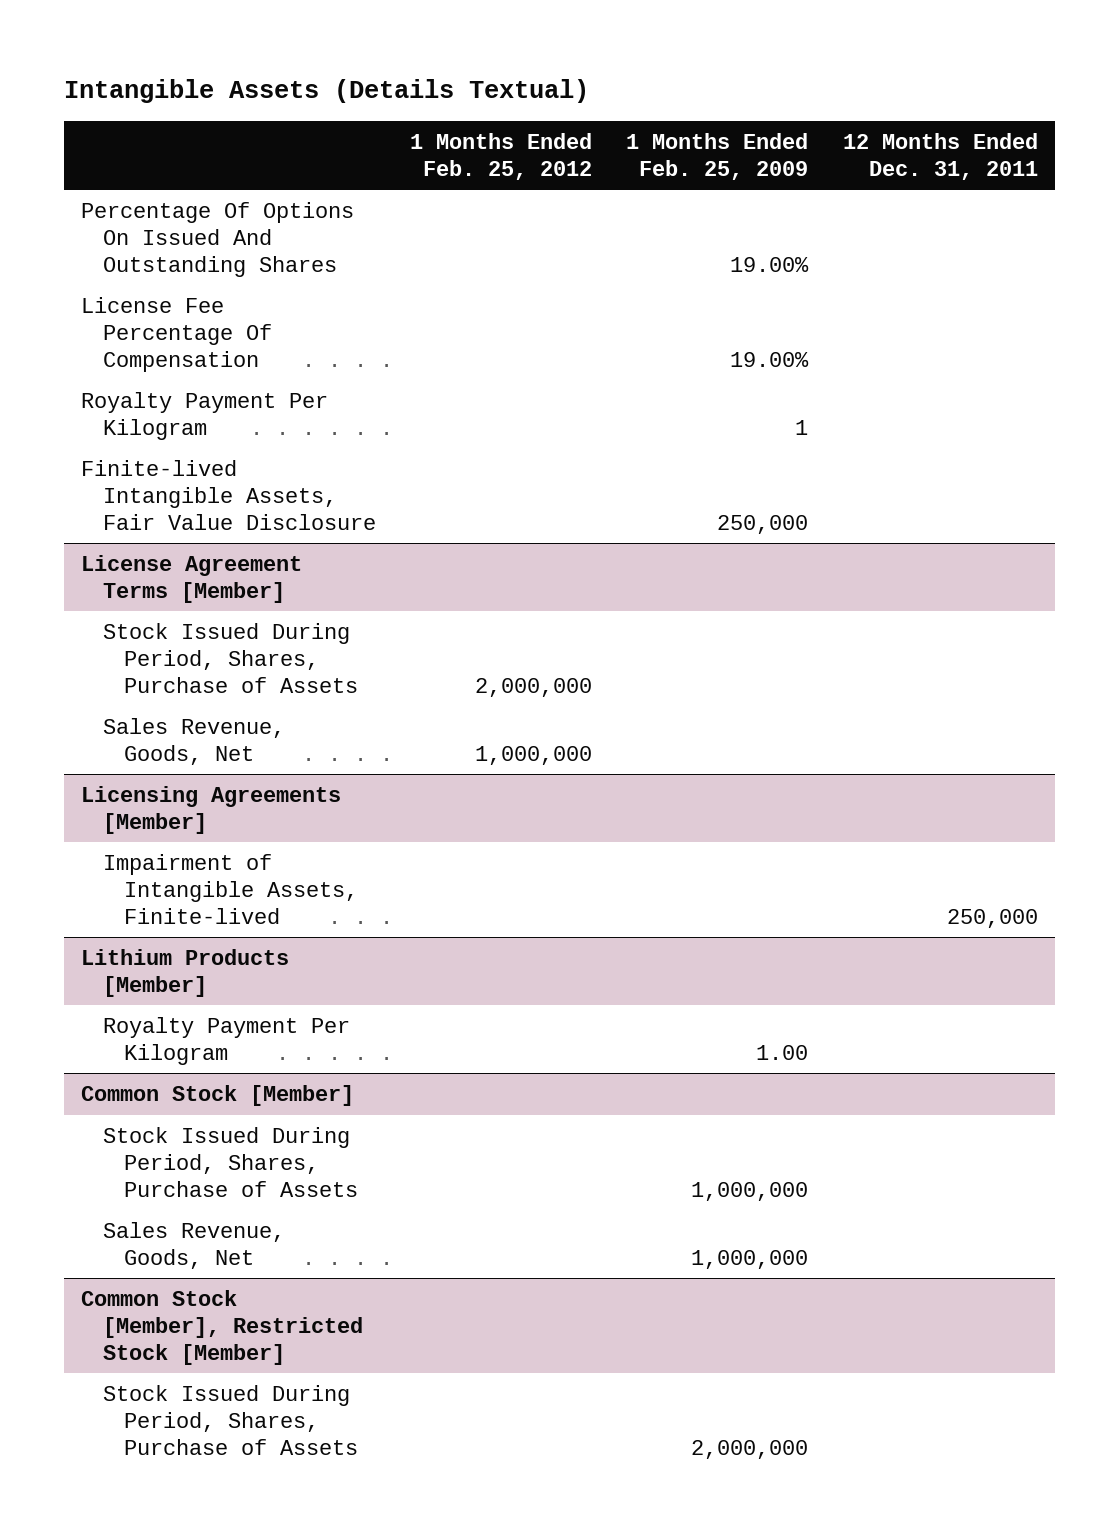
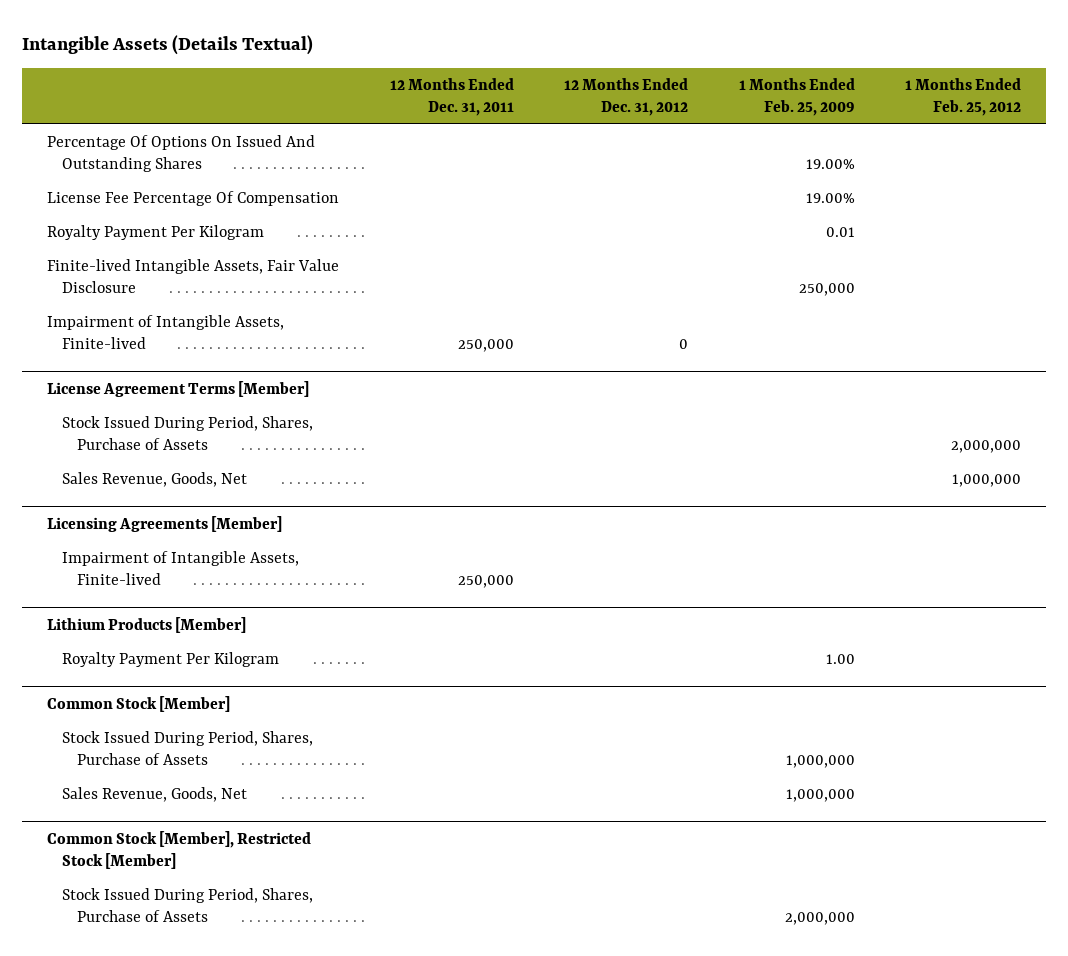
none -> [564,77,689,116] 12 Months Ended Dec. 31, 2012
[795,419,809,435] 1 -> [825,227,855,238] 0.01
none -> [47,315,285,349] Impairment of Intangible Assets, Finite-lived

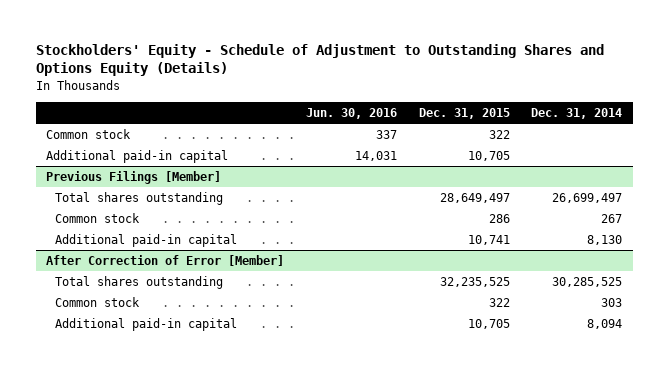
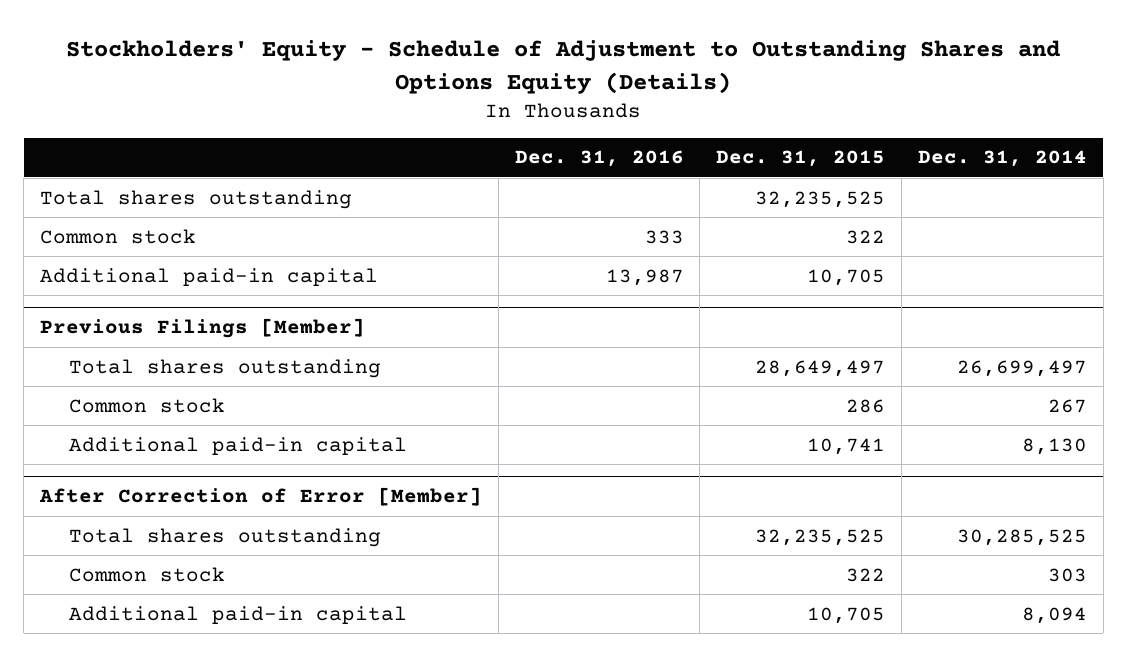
[306,108,398,120] Jun. 30, 2016 -> none
none -> [514,150,684,168] Dec. 31, 2016
none -> [39,189,352,209] Total shares outstanding

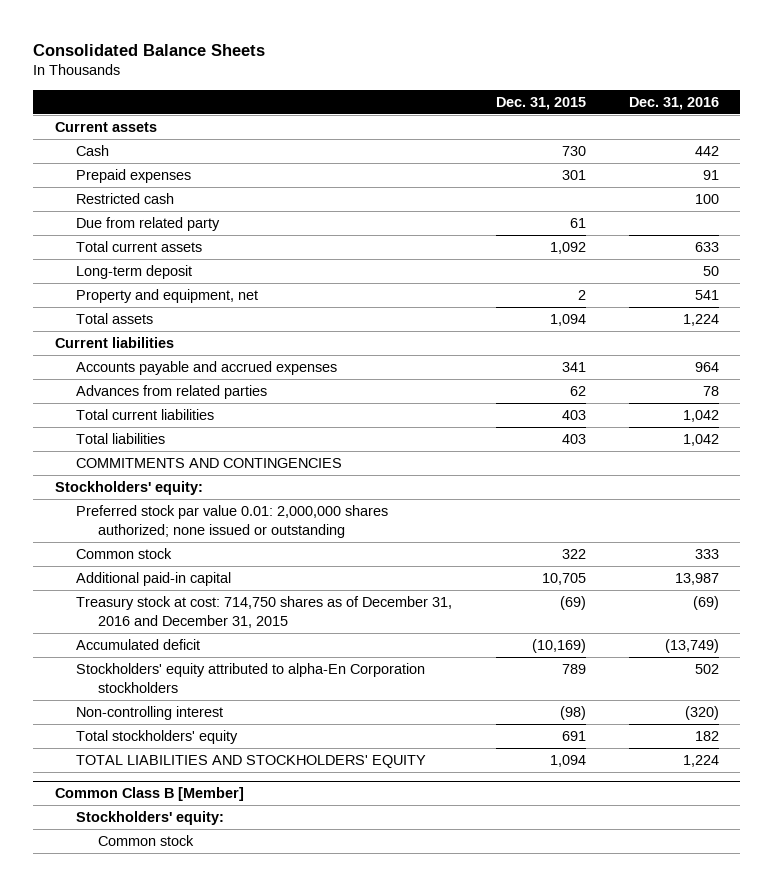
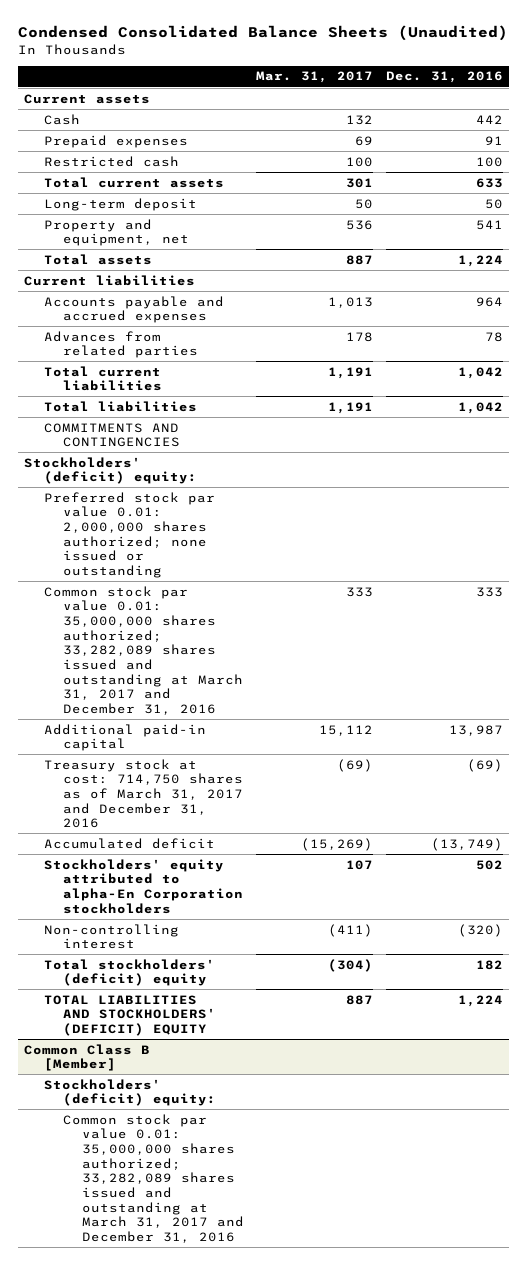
[33,43,266,56] Consolidated Balance Sheets -> [18,25,509,42] Condensed Consolidated Balance Sheets (Unaudited)
[495,96,586,110] Dec. 31, 2015 -> none
none -> [256,71,374,84] Mar. 31, 2017
[76,217,221,232] Due from related party -> none
[54,481,203,496] Stockholders' equity: -> [24,456,197,485] Stockholders' (deficit) equity:
[76,548,173,560] Common stock -> [43,585,243,715] Common stock par value 0.01: 35,000,000 shares authorized; 33,282,089 shares issued and outstanding at March 31, 2017 and December 31, 2016
[76,596,453,628] Treasury stock at cost: 714,750 shares as of December 31, 2016 and December 31, 2015 -> [43,758,243,829] Treasury stock at cost: 714,750 shares as of March 31, 2017 and December 31, 2016
[76,730,239,745] Total stockholders' equity -> [43,958,215,987] Total stockholders' (deficit) equity
[76,755,427,769] TOTAL LIABILITIES AND STOCKHOLDERS' EQUITY -> [43,994,216,1036] TOTAL LIABILITIES AND STOCKHOLDERS' (DEFICIT) EQUITY
[76,811,225,826] Stockholders' equity: -> [43,1078,216,1107] Stockholders' (deficit) equity:
[97,835,194,847] Common stock -> [62,1113,244,1243] Common stock par value 0.01: 35,000,000 shares authorized; 33,282,089 shares issued and outstanding at March 31, 2017 and December 31, 2016

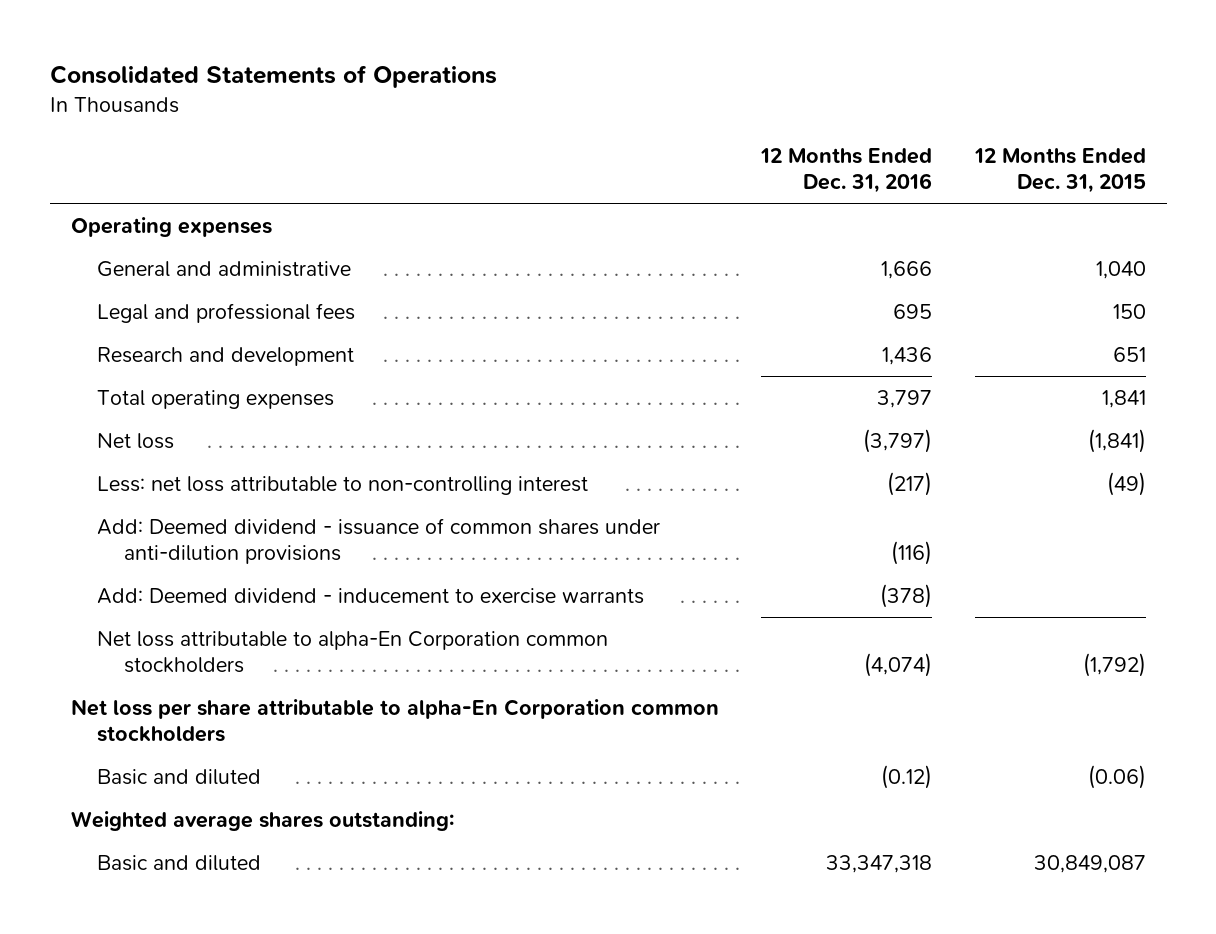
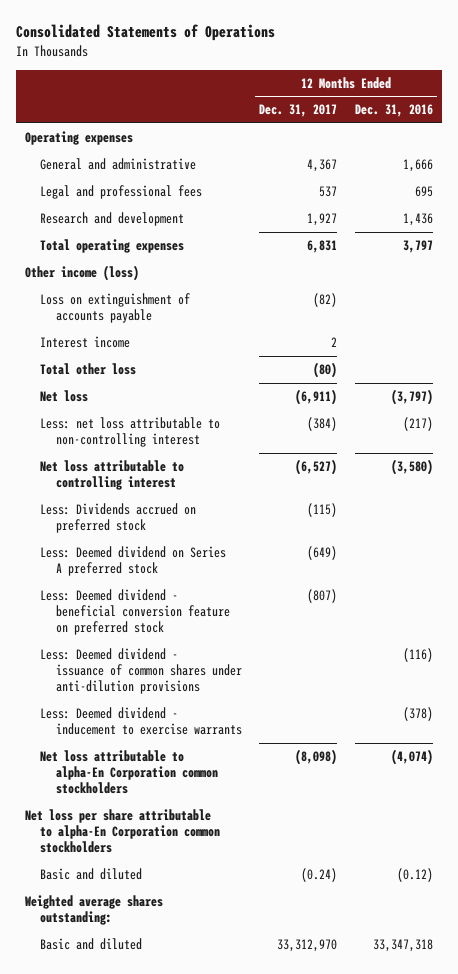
[973,147,1146,193] 12 Months Ended Dec. 31, 2015 -> none
none -> [259,104,338,118] Dec. 31, 2017
none -> [24,265,139,282] Other income (loss)
none -> [40,293,191,324] Loss on extinguishment of accounts payable
none -> [40,336,131,349] Interest income
none -> [40,363,137,376] Total other loss
none -> [40,460,185,491] Net loss attributable to controlling interest
none -> [40,503,197,534] Less: Dividends accrued on preferred stock
none -> [40,546,227,577] Less: Deemed dividend on Series A preferred stock
none -> [40,589,230,636] Less: Deemed dividend - beneficial conversion feature on preferred stock
[97,517,661,565] Add: Deemed dividend - issuance of common shares under anti-dilution provisions -> [40,648,242,695] Less: Deemed dividend - issuance of common shares under anti-dilution provisions
[97,587,645,604] Add: Deemed dividend - inducement to exercise warrants -> [40,707,242,736] Less: Deemed dividend - inducement to exercise warrants

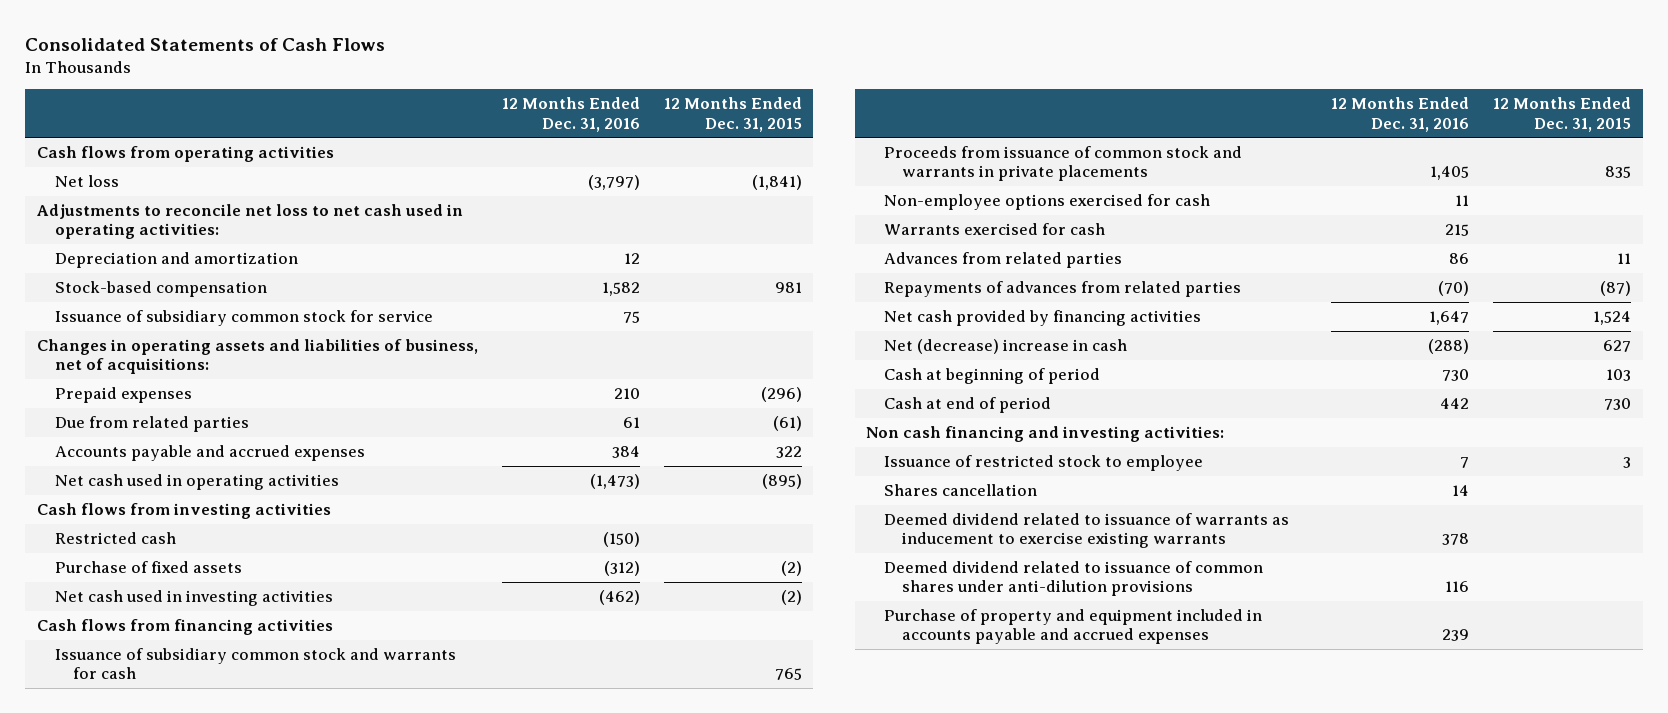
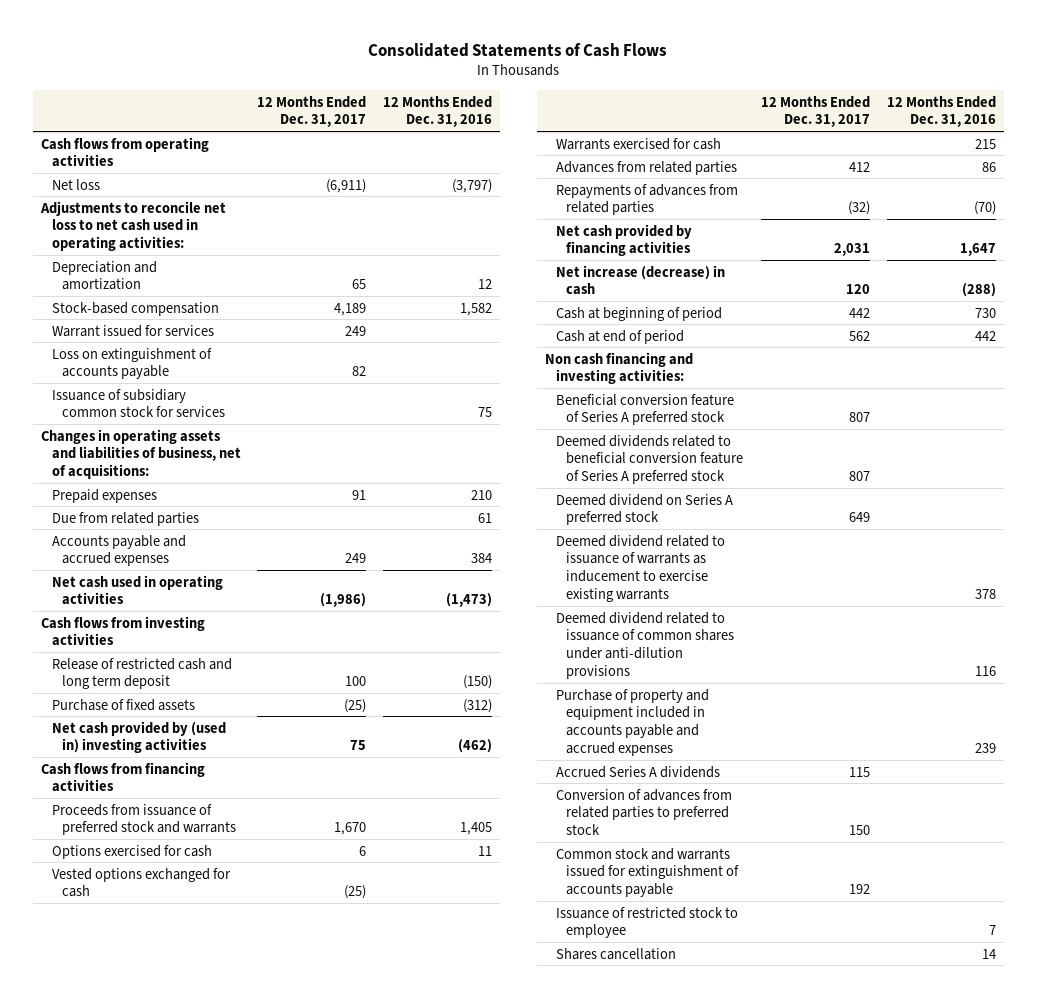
[663,97,802,132] 12 Months Ended Dec. 31, 2015 -> none
none -> [257,95,367,128] 12 Months Ended Dec. 31, 2017
none -> [51,324,214,337] Warrant issued for services
none -> [51,347,212,380] Loss on extinguishment of accounts payable
[55,310,434,327] Issuance of subsidiary common stock for service -> [51,388,226,418] Issuance of subsidiary common stock for services
[55,532,177,545] Restricted cash -> none
none -> [51,657,232,690] Release of restricted cash and long term deposit
[55,590,334,607] Net cash used in investing activities -> [51,720,226,754] Net cash provided by (used in) investing activities
[55,648,457,680] Issuance of subsidiary common stock and warrants for cash -> none
[884,146,1243,182] Proceeds from issuance of common stock and warrants in private placements -> [51,803,237,836] Proceeds from issuance of preferred stock and warrants
[884,194,1211,211] Non-employee options exercised for cash -> [51,844,212,859] Options exercised for cash
none -> [51,867,231,898] Vested options exchanged for cash
[884,339,1128,355] Net (decrease) increase in cash -> [555,264,725,296] Net increase (decrease) in cash
none -> [555,393,734,426] Beneficial conversion feature of Series A preferred stock
none -> [555,434,744,485] Deemed dividends related to beneficial conversion feature of Series A preferred stock
none -> [555,493,733,526] Deemed dividend on Series A preferred stock
none -> [555,765,720,778] Accrued Series A dividends
none -> [555,788,732,836] Conversion of advances from related parties to preferred stock
none -> [555,847,740,898] Common stock and warrants issued for extinguishment of accounts payable
[884,455,1204,472] Issuance of restricted stock to employee -> [555,906,738,939] Issuance of restricted stock to employee
[884,484,1038,497] Shares cancellation -> [555,947,676,960] Shares cancellation

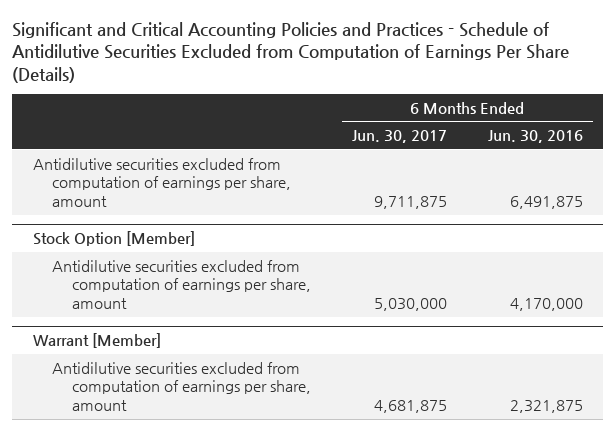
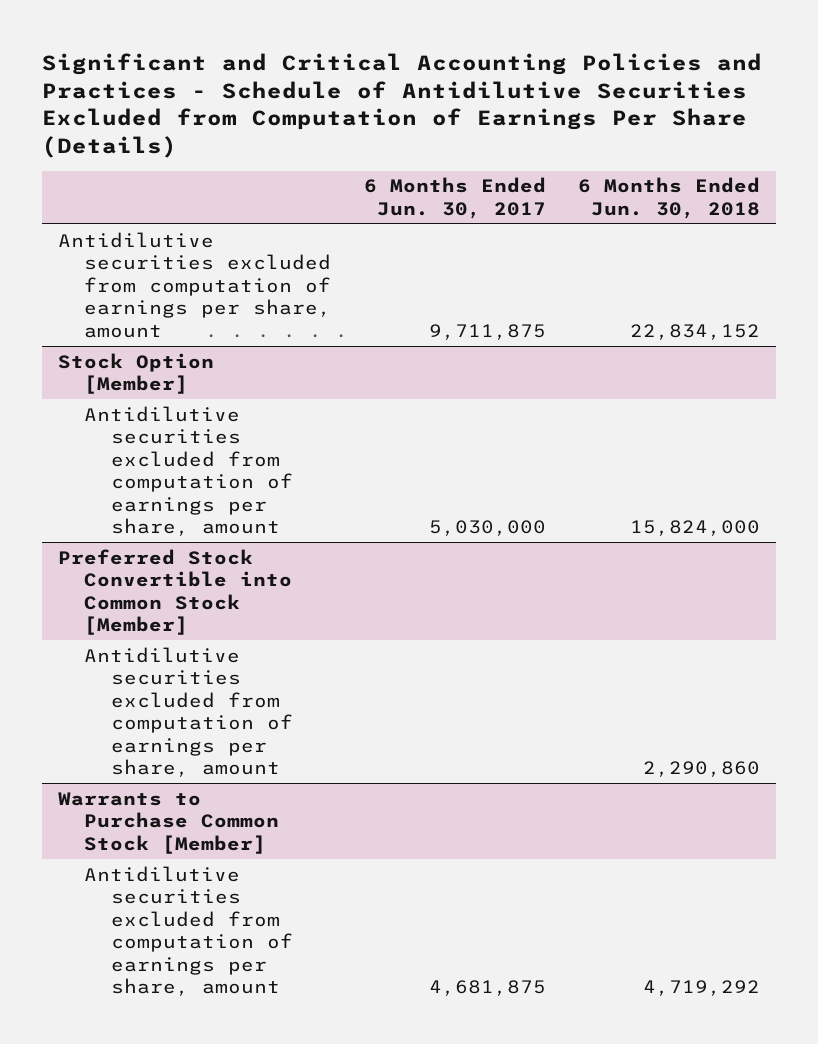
[487,130,583,144] Jun. 30, 2016 -> none
none -> [577,177,760,219] 6 Months Ended Jun. 30, 2018
none -> [58,548,293,636] Preferred Stock Convertible into Common Stock [Member]
none -> [84,646,293,778] Antidilutive securities excluded from computation of earnings per share, amount
[32,333,161,349] Warrant [Member] -> [58,791,280,854] Warrants to Purchase Common Stock [Member]

